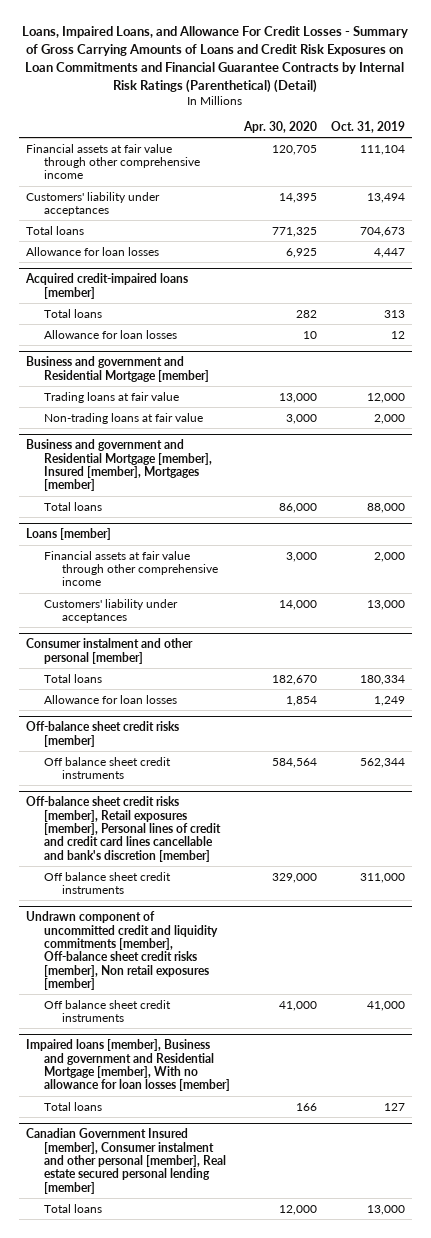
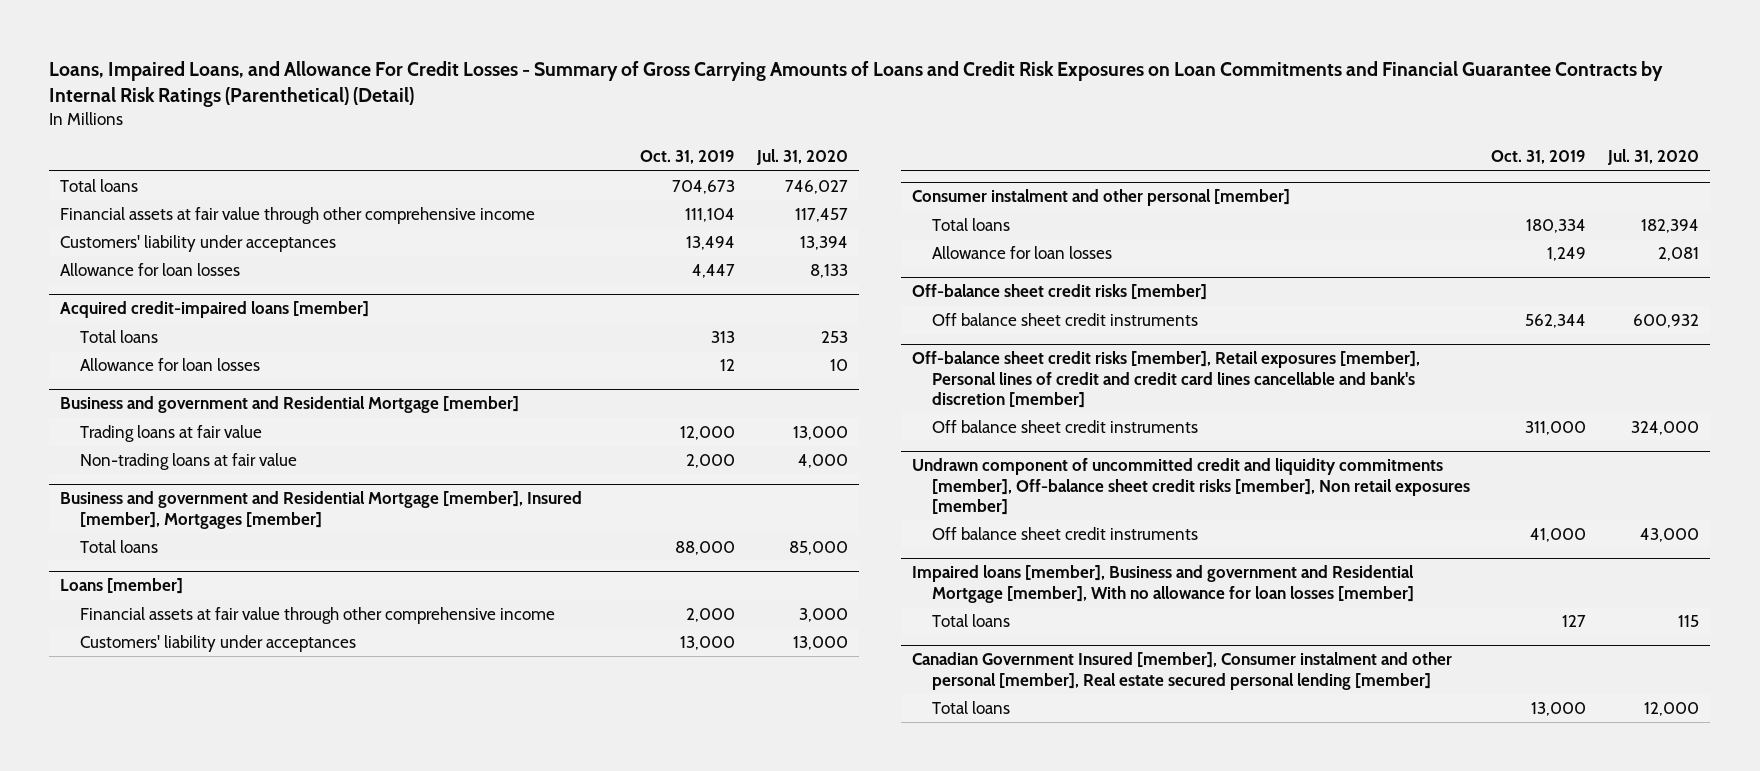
[243,121,318,134] Apr. 30, 2020 -> none
none -> [755,149,848,166] Jul. 31, 2020
[25,225,84,235] Total loans -> [60,179,139,193] Total loans

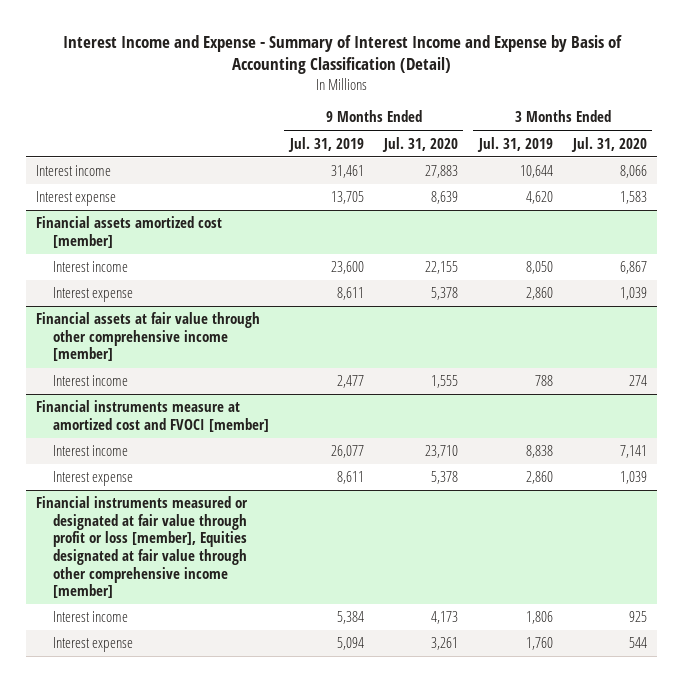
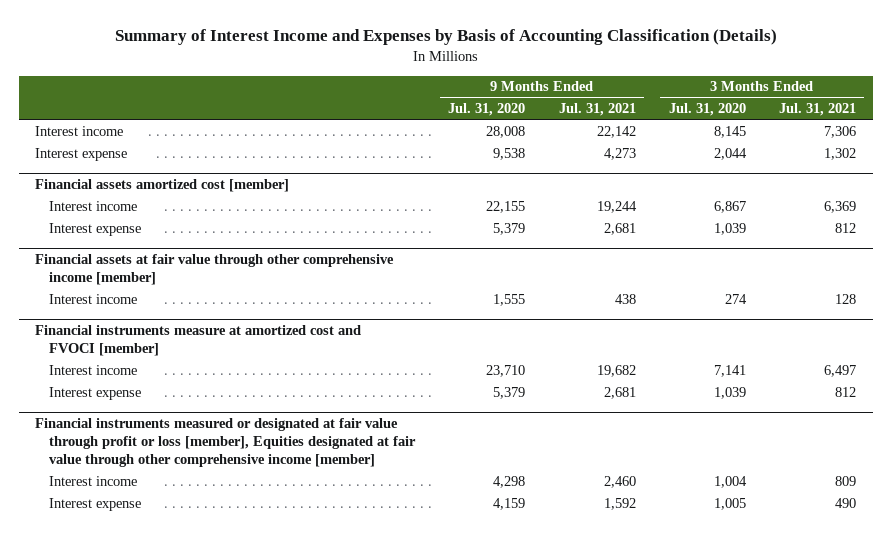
[62,35,622,75] Interest Income and Expense - Summary of Interest Income and Expense by Basis of Accounting Classification (Detail) -> [114,29,777,46] Summary of Interest Income and Expenses by Basis of Accounting Classification (Details)
[287,136,364,152] Jul. 31, 2019 -> none
[476,136,553,152] Jul. 31, 2019 -> none
none -> [558,103,636,117] Jul. 31, 2021
none -> [778,103,856,117] Jul. 31, 2021
[425,165,459,179] 27,883 -> [486,125,526,138] 28,008
[620,165,648,179] 8,066 -> [713,125,746,138] 8,145
[431,191,459,205] 8,639 -> [493,147,526,160] 9,538
[620,191,648,205] 1,583 -> [713,147,747,160] 2,044
[431,287,459,301] 5,378 -> [493,222,526,235] 5,379
[431,471,459,485] 5,378 -> [493,386,526,399] 5,379
[431,611,459,625] 4,173 -> [493,475,526,488] 4,298
[629,611,648,623] 925 -> [713,475,747,488] 1,004
[431,637,459,651] 3,261 -> [493,497,526,510] 4,159
[629,637,648,649] 544 -> [713,497,746,510] 1,005

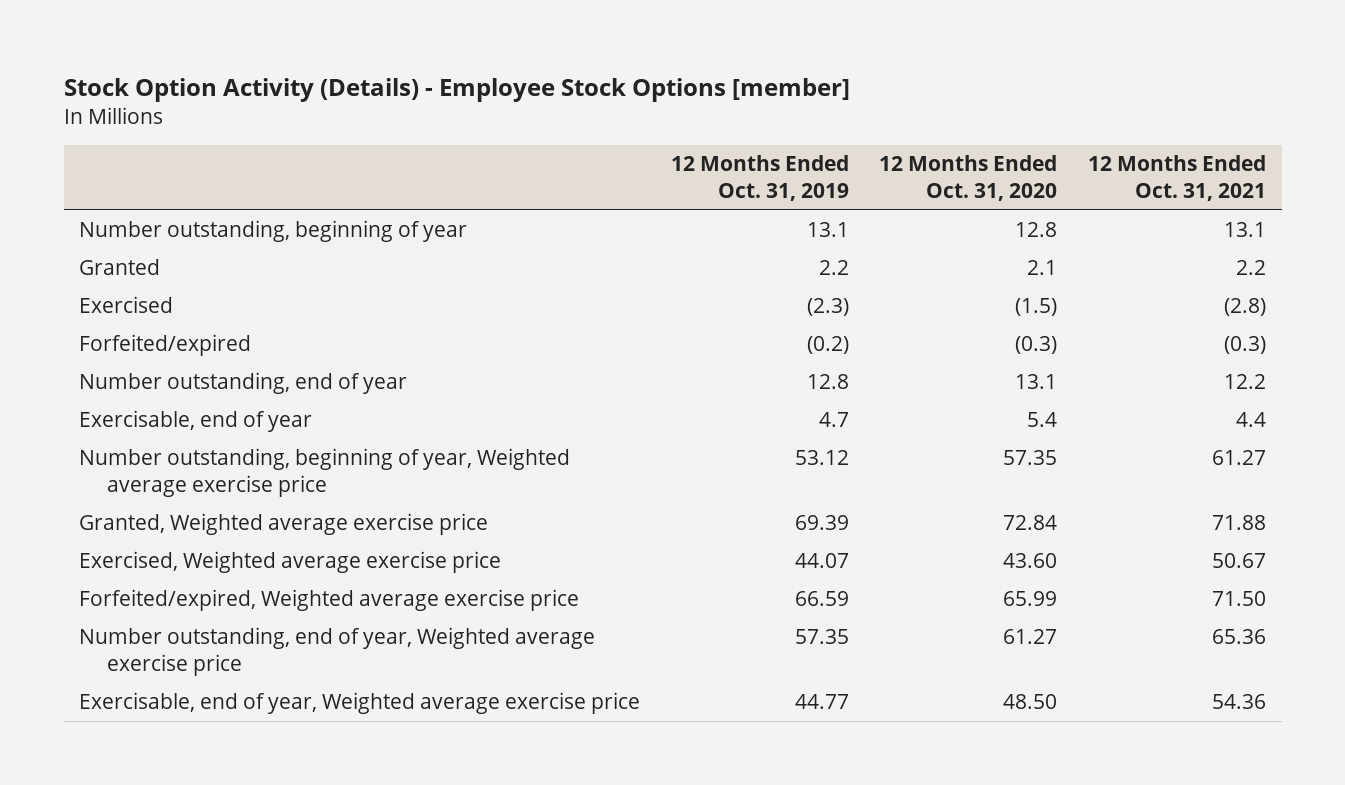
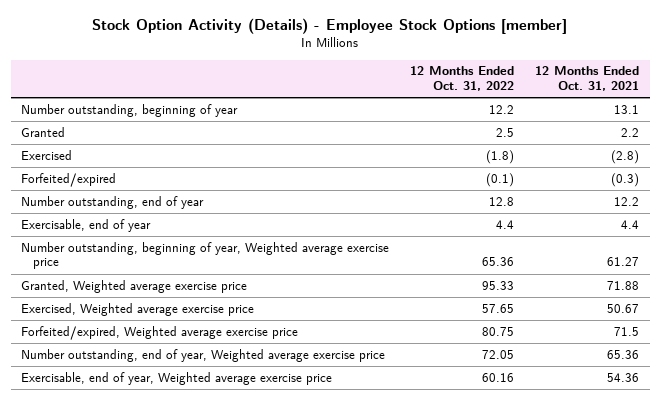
[670,155,849,202] 12 Months Ended Oct. 31, 2019 -> none
[879,155,1058,202] 12 Months Ended Oct. 31, 2020 -> none
none -> [410,66,515,91] 12 Months Ended Oct. 31, 2022
[1212,591,1267,607] 71.50 -> [614,326,640,336] 71.5

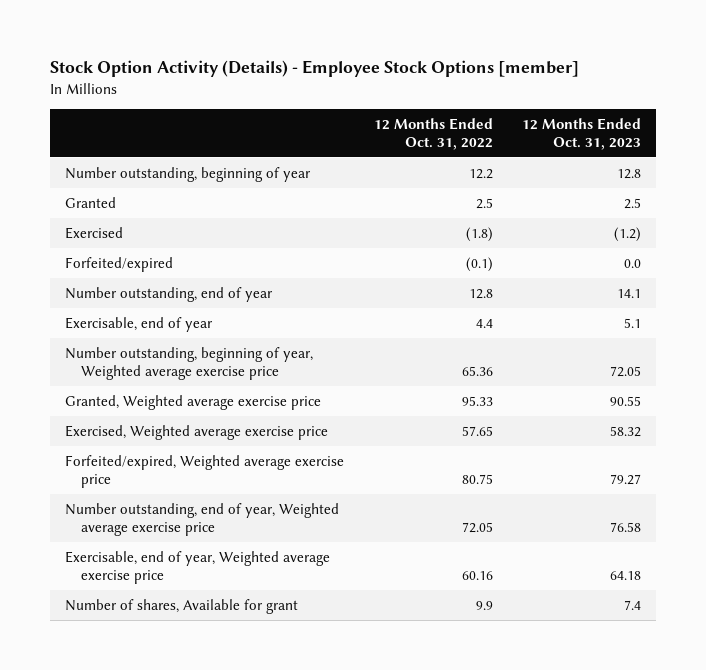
[535,66,640,91] 12 Months Ended Oct. 31, 2021 -> none
none -> [522,117,642,150] 12 Months Ended Oct. 31, 2023
none -> [64,598,298,614] Number of shares, Available for grant

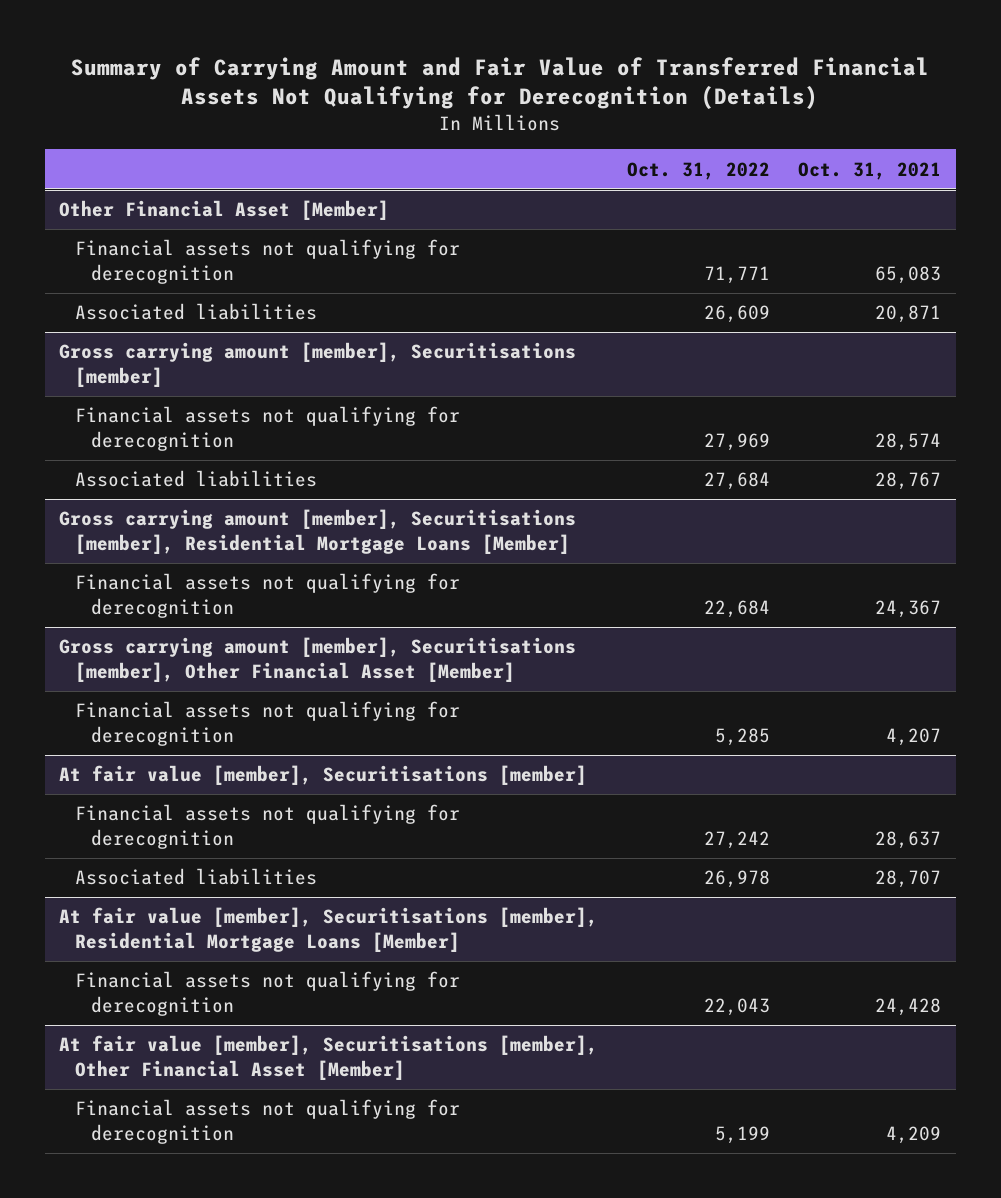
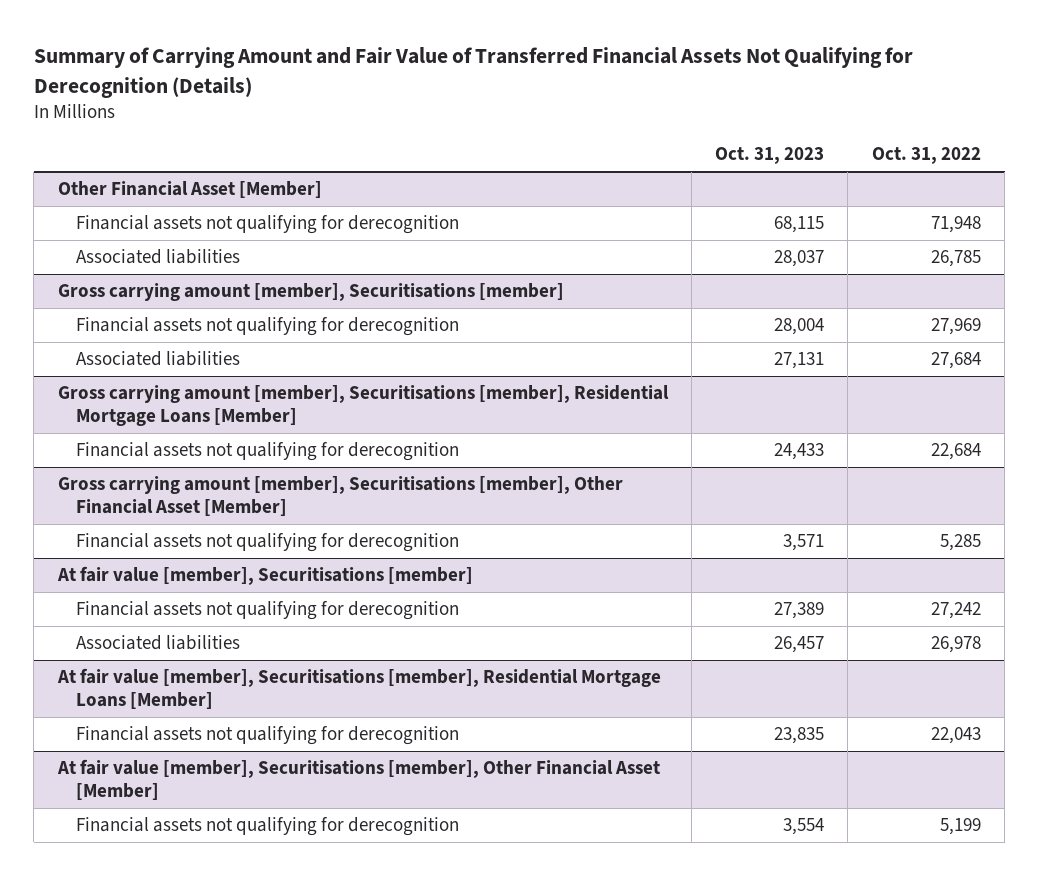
[798,161,942,180] Oct. 31, 2021 -> none
none -> [715,147,825,165] Oct. 31, 2023
[703,265,770,284] 71,771 -> [930,216,981,234] 71,948
[703,305,770,324] 26,609 -> [930,250,981,268] 26,785

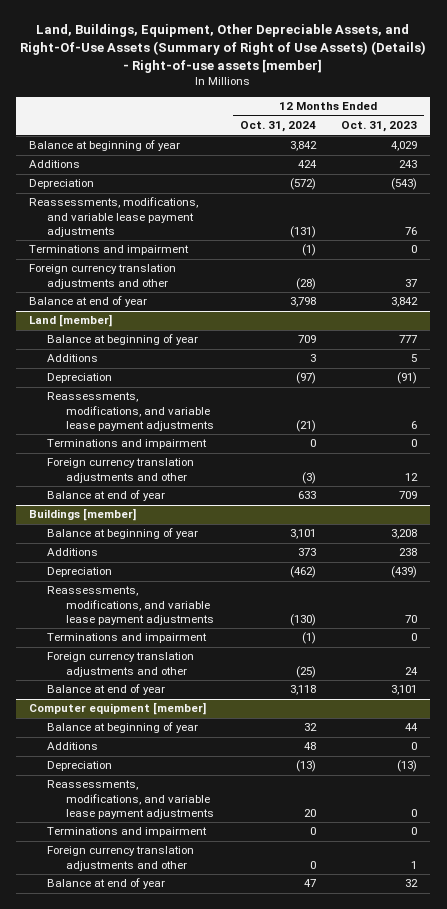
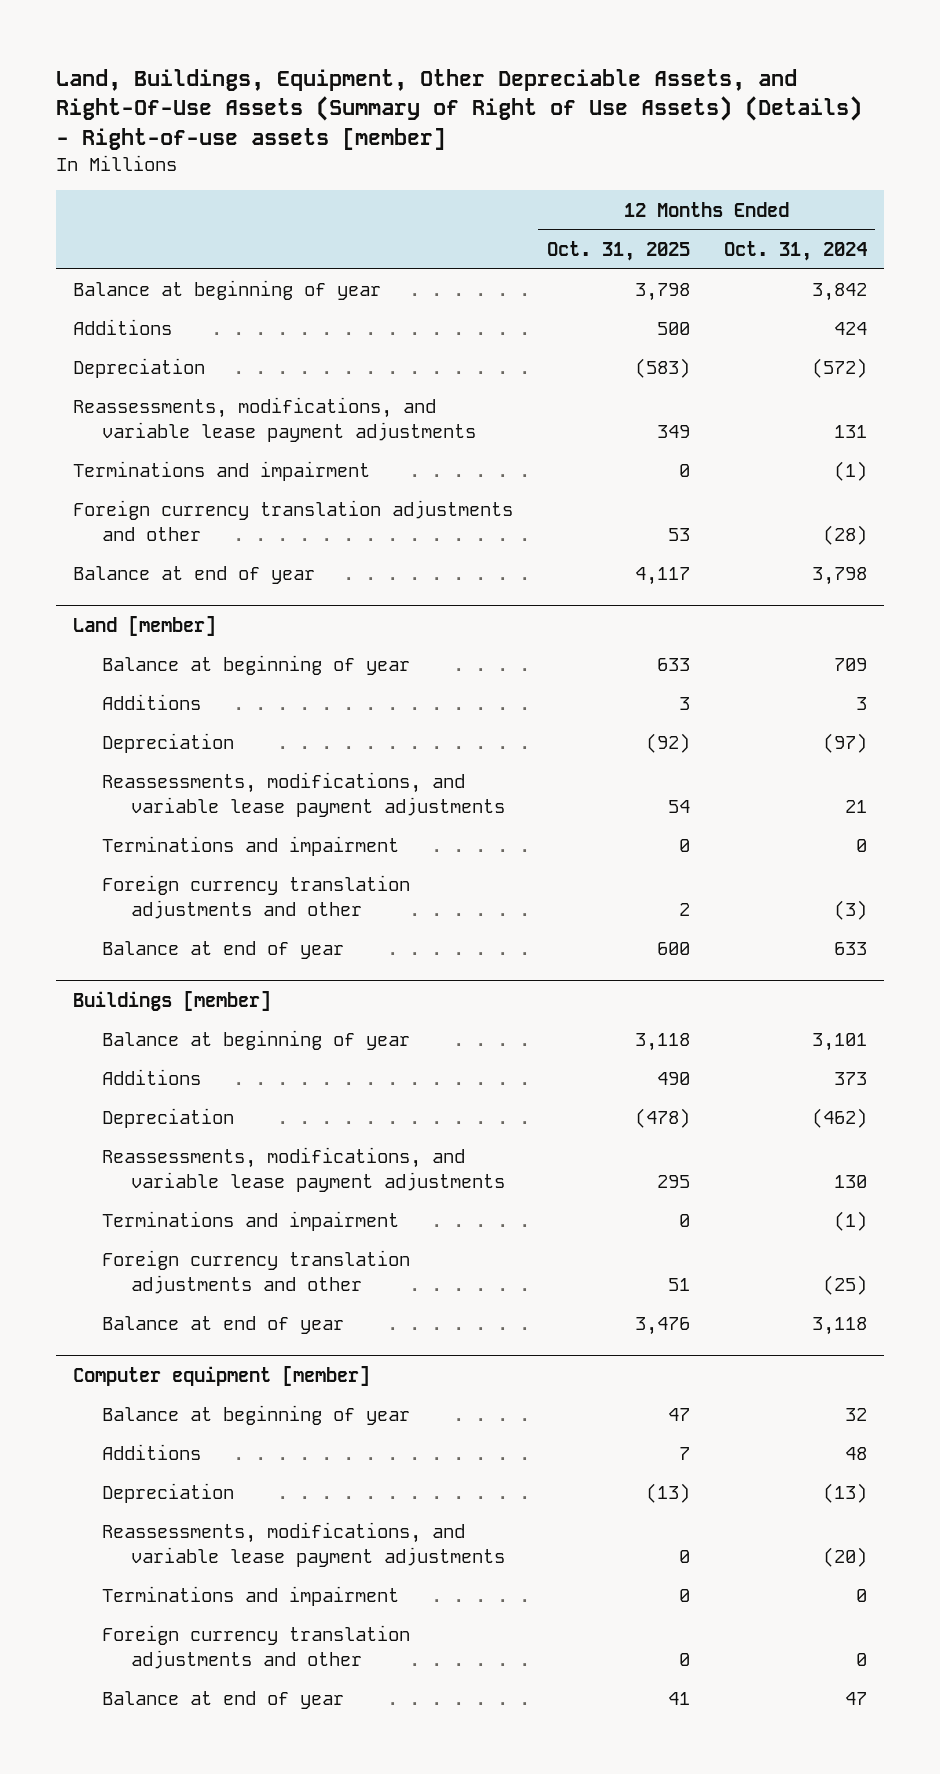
[341,121,418,133] Oct. 31, 2023 -> none
none -> [546,241,690,262] Oct. 31, 2025
[289,226,316,239] (131) -> [833,425,867,439] 131
[295,420,316,433] (21) -> [844,800,867,814] 21
[289,614,316,627] (130) -> [833,1175,867,1189] 130
[303,809,316,818] 20 -> [822,1547,867,1568] (20)

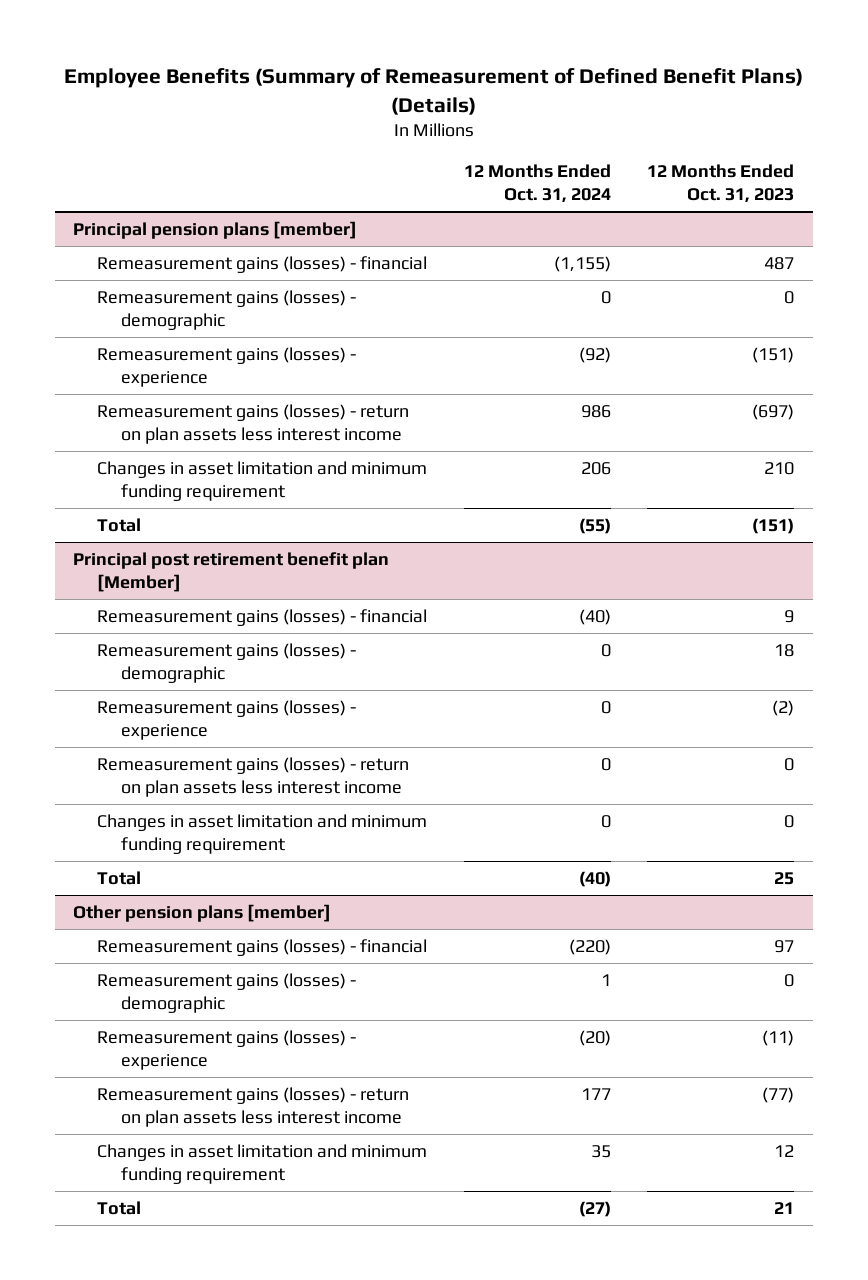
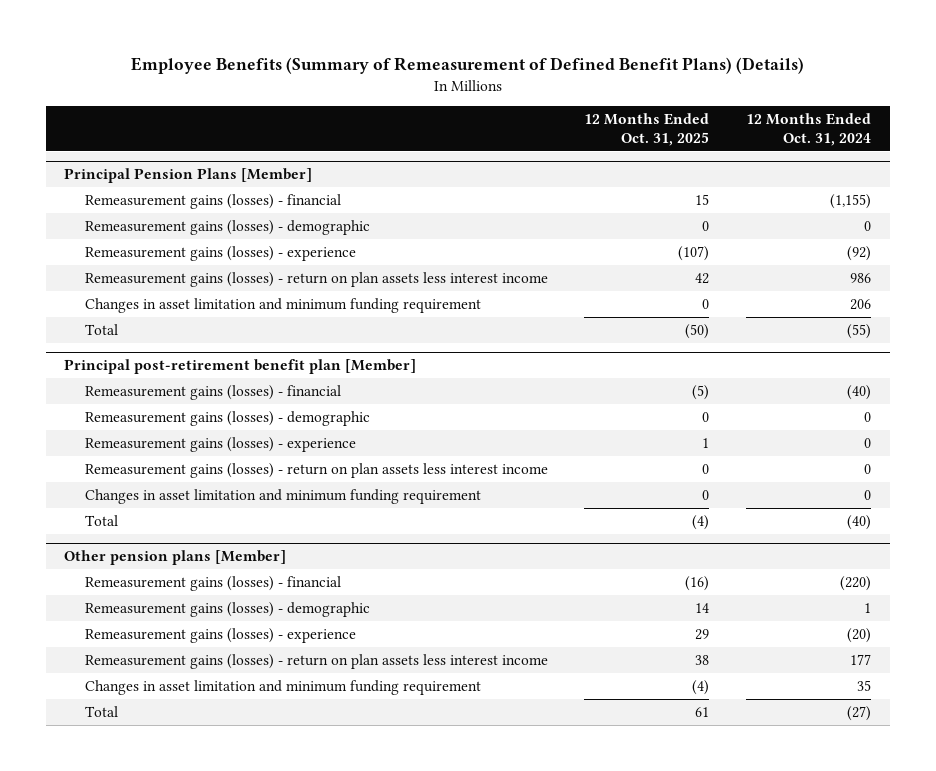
[647,164,795,204] 12 Months Ended Oct. 31, 2023 -> none
none -> [584,112,710,146] 12 Months Ended Oct. 31, 2025
[73,220,358,239] Principal pension plans [member] -> [64,168,313,184] Principal Pension Plans [Member]
[73,551,390,592] Principal post retirement benefit plan [Member] -> [64,359,417,375] Principal post-retirement benefit plan [Member]
[73,903,332,922] Other pension plans [member] -> [64,550,287,566] Other pension plans [Member]

